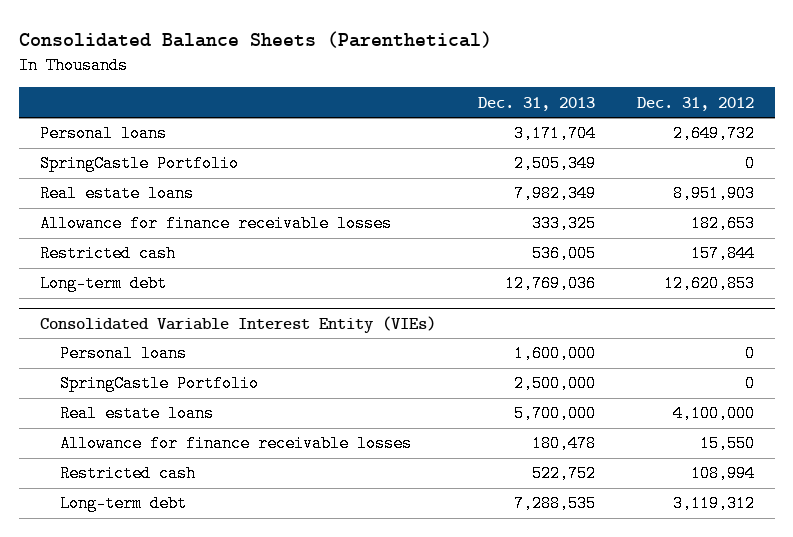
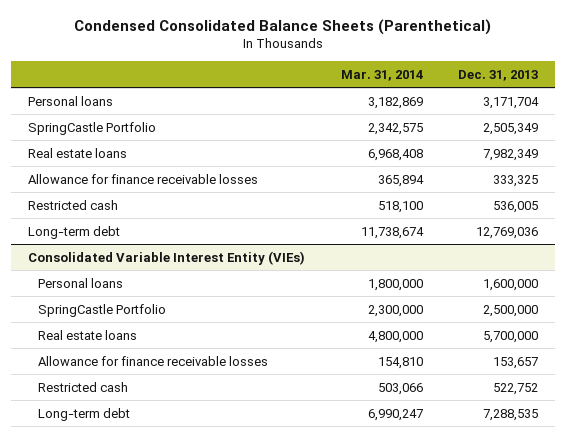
[18,30,492,48] Consolidated Balance Sheets (Parenthetical) -> [74,18,492,35] Condensed Consolidated Balance Sheets (Parenthetical)
[636,96,754,111] Dec. 31, 2012 -> none
none -> [340,69,423,81] Mar. 31, 2014
[531,435,596,453] 180,478 -> [492,356,538,369] 153,657

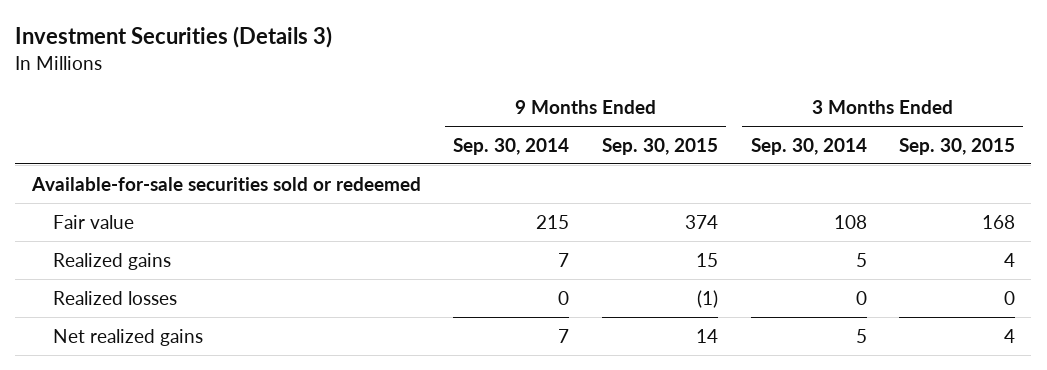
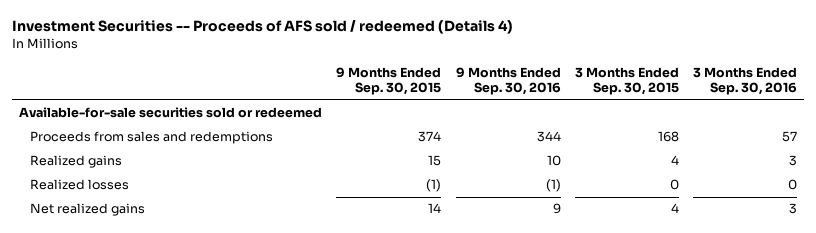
[15,26,333,49] Investment Securities (Details 3) -> [12,20,514,35] Investment Securities -- Proceeds of AFS sold / redeemed (Details 4)
[453,137,570,155] Sep. 30, 2014 -> none
[750,137,867,155] Sep. 30, 2014 -> none
none -> [455,66,561,96] 9 Months Ended Sep. 30, 2016
none -> [692,66,797,96] 3 Months Ended Sep. 30, 2016
[53,214,135,229] Fair value -> [29,131,273,145] Proceeds from sales and redemptions

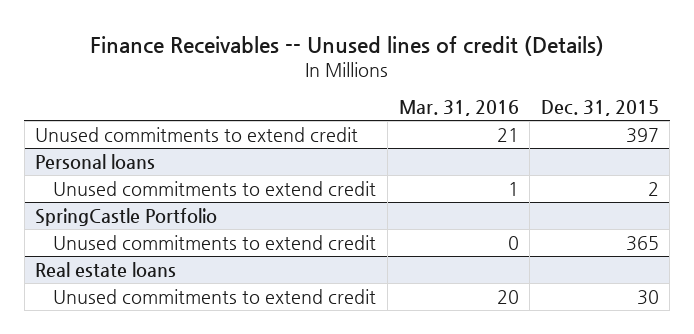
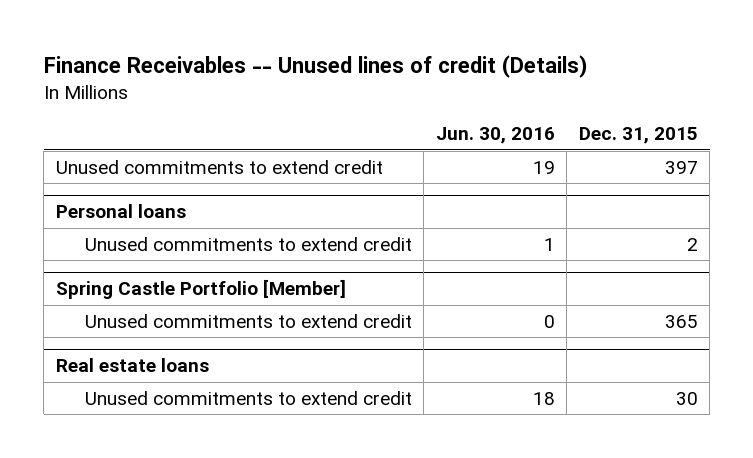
[398,100,519,117] Mar. 31, 2016 -> none
none -> [435,127,555,145] Jun. 30, 2016
[35,207,218,226] SpringCastle Portfolio -> [55,279,346,300] Spring Castle Portfolio [Member]

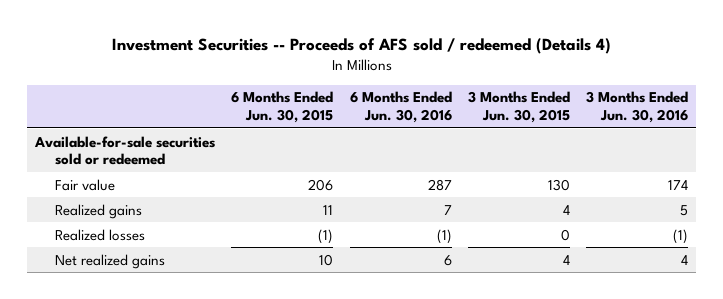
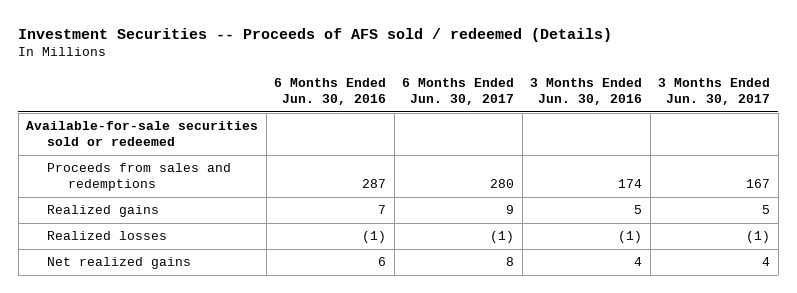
[111,37,611,54] Investment Securities -- Proceeds of AFS sold / redeemed (Details 4) -> [18,27,613,42] Investment Securities -- Proceeds of AFS sold / redeemed (Details)
[231,91,334,124] 6 Months Ended Jun. 30, 2015 -> none
[467,91,570,124] 3 Months Ended Jun. 30, 2015 -> none
none -> [402,77,515,105] 6 Months Ended Jun. 30, 2017
none -> [658,77,771,105] 3 Months Ended Jun. 30, 2017
[54,178,115,191] Fair value -> [47,163,232,192] Proceeds from sales and redemptions

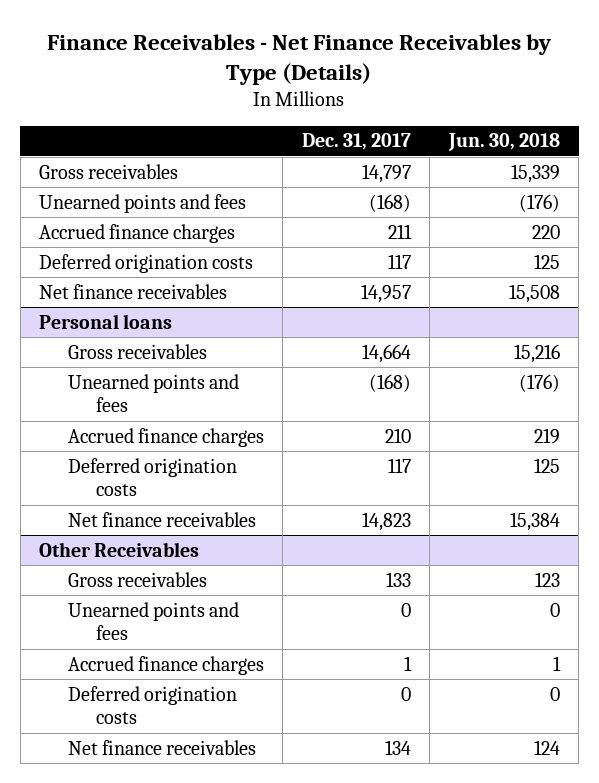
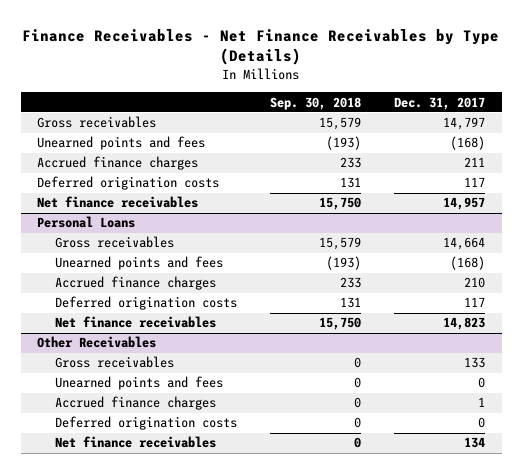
[447,133,560,152] Jun. 30, 2018 -> none
none -> [270,96,362,110] Sep. 30, 2018
[39,313,173,329] Personal loans -> [37,216,136,229] Personal Loans

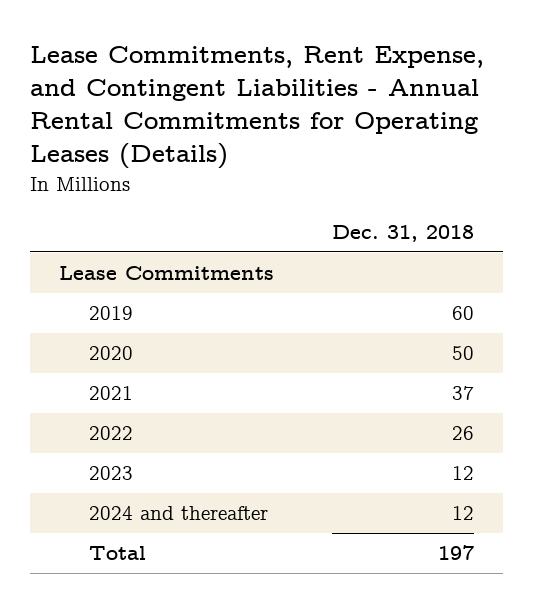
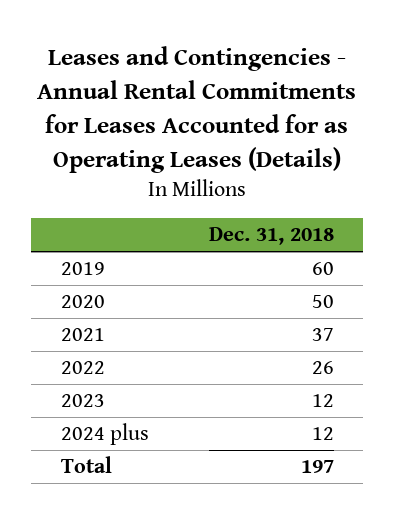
[30,46,485,170] Lease Commitments, Rent Expense, and Contingent Liabilities - Annual Rental Commitments for Operating Leases (Details) -> [37,46,357,173] Leases and Contingencies - Annual Rental Commitments for Leases Accounted for as Operating Leases (Details)
[59,266,275,281] Lease Commitments -> none
[89,506,269,521] 2024 and thereafter -> [61,423,150,446] 2024 plus

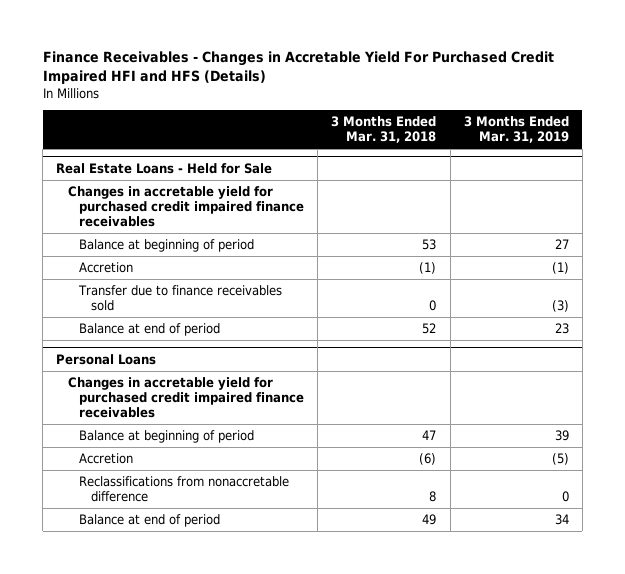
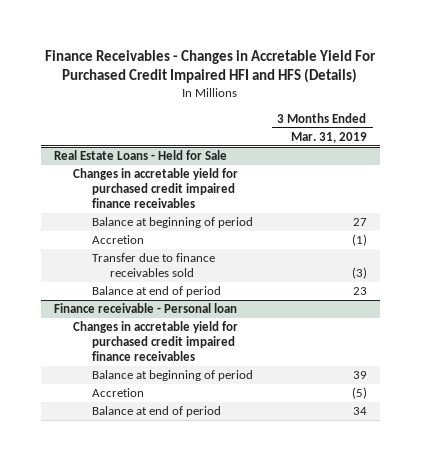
[331,116,437,143] 3 Months Ended Mar. 31, 2018 -> none
[56,353,157,365] Personal Loans -> [53,303,237,314] Finance receivable - Personal loan
[79,476,290,502] Reclassifications from nonaccretable difference -> none

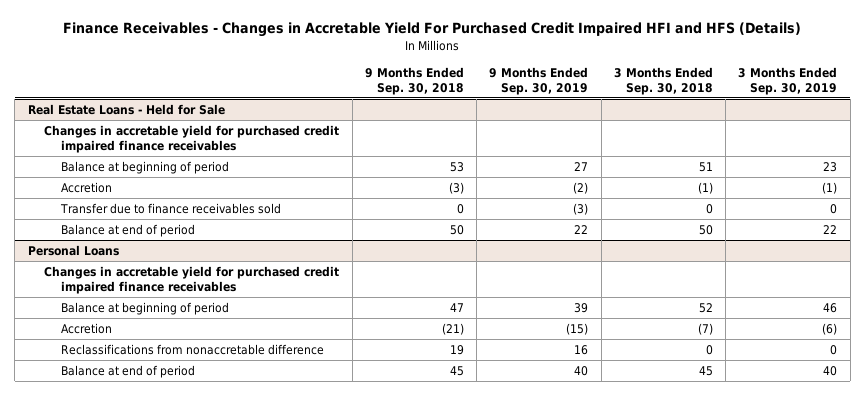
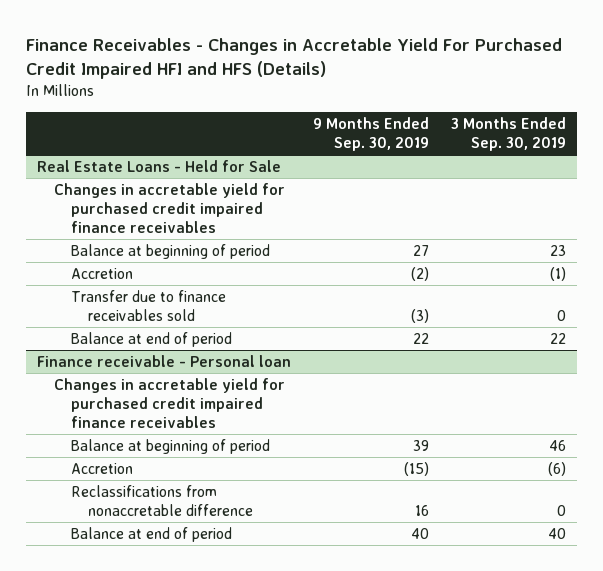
[364,66,464,95] 9 Months Ended Sep. 30, 2018 -> none
[613,66,713,95] 3 Months Ended Sep. 30, 2018 -> none
[27,244,119,256] Personal Loans -> [37,354,292,367] Finance receivable - Personal loan

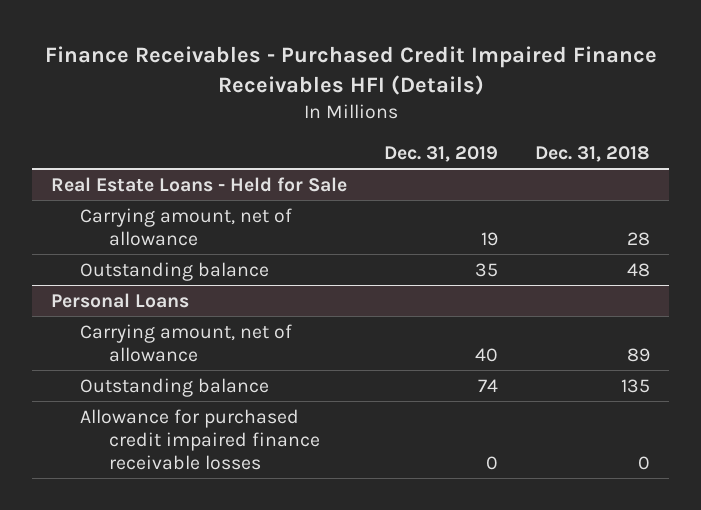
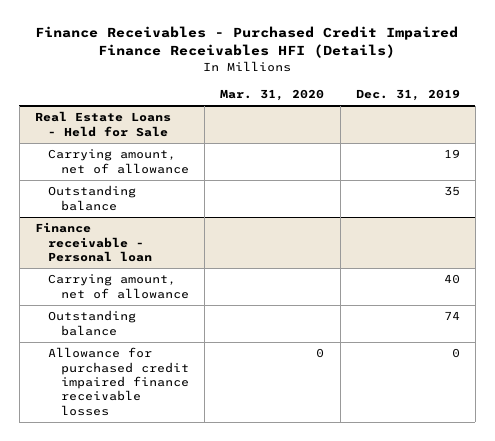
[535,145,651,162] Dec. 31, 2018 -> none
none -> [220,88,325,101] Mar. 31, 2020
[50,292,189,308] Personal Loans -> [35,222,153,263] Finance receivable - Personal loan

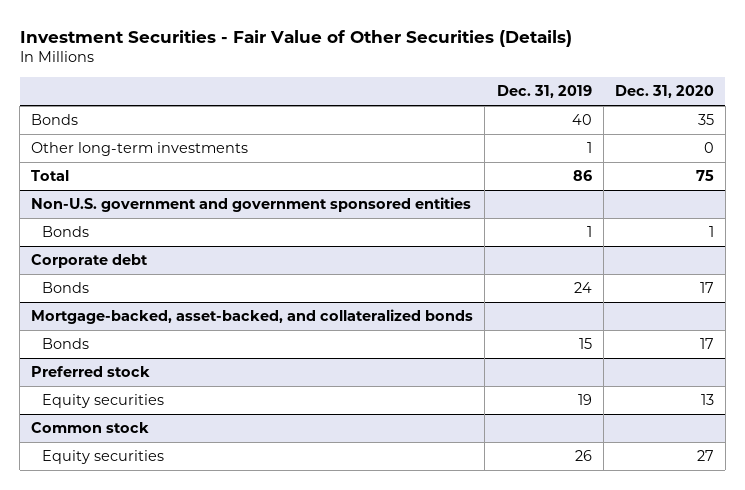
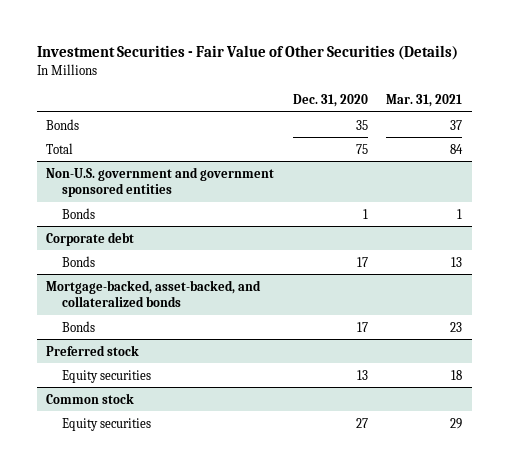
[496,85,592,99] Dec. 31, 2019 -> none
none -> [386,94,463,108] Mar. 31, 2021
[31,142,249,157] Other long-term investments -> none

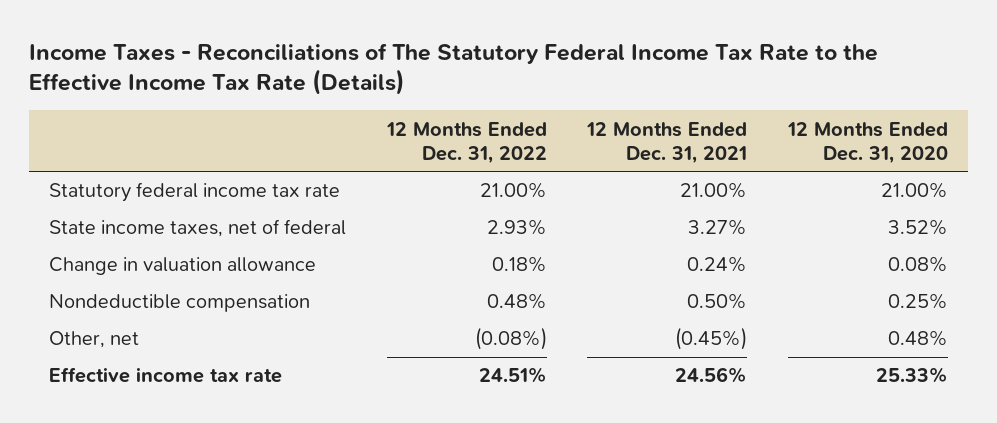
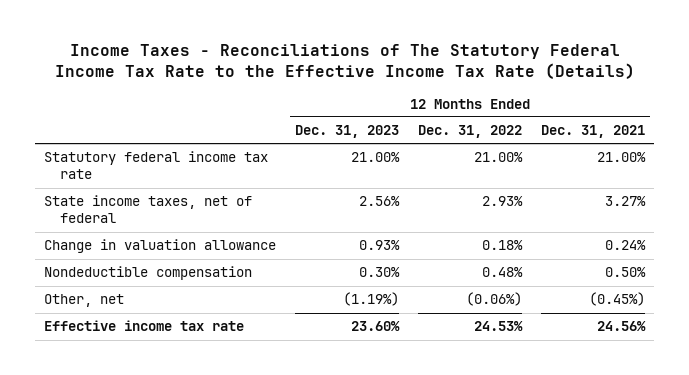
[786,121,948,164] 12 Months Ended Dec. 31, 2020 -> none
none -> [295,125,400,139] Dec. 31, 2023
[474,327,547,351] (0.08%) -> [466,292,523,307] (0.06%)
[478,367,547,384] 24.51% -> [474,321,524,332] 24.53%

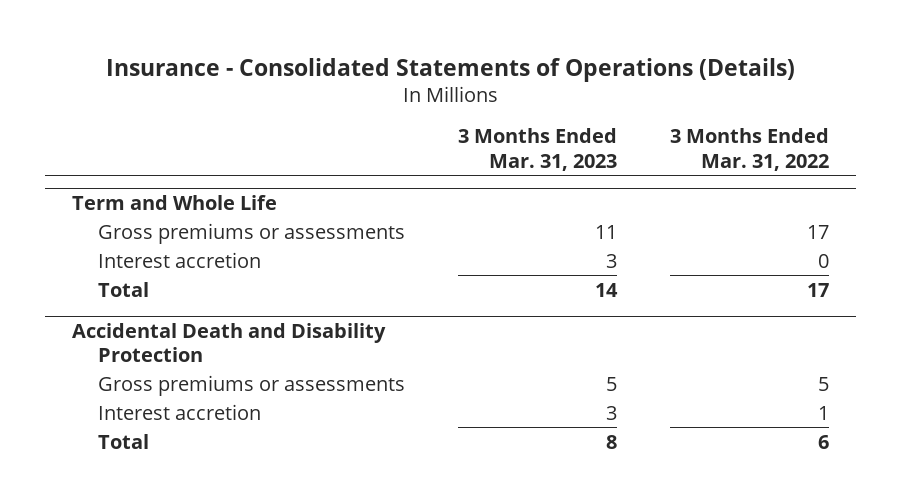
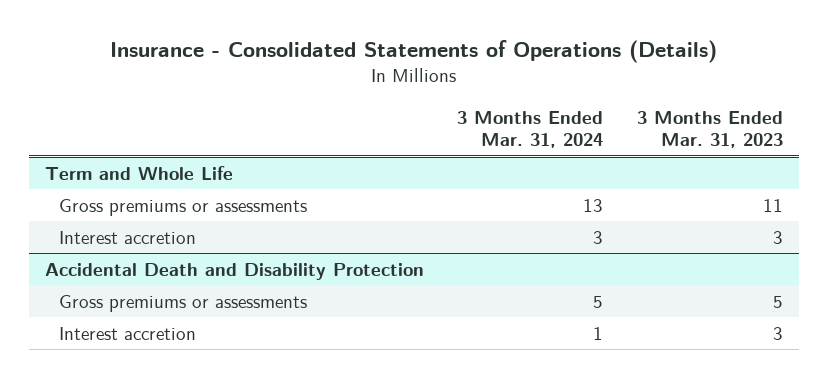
[670,128,830,171] 3 Months Ended Mar. 31, 2022 -> none
none -> [457,110,604,149] 3 Months Ended Mar. 31, 2024
[98,281,150,297] Total -> none
[98,433,150,449] Total -> none

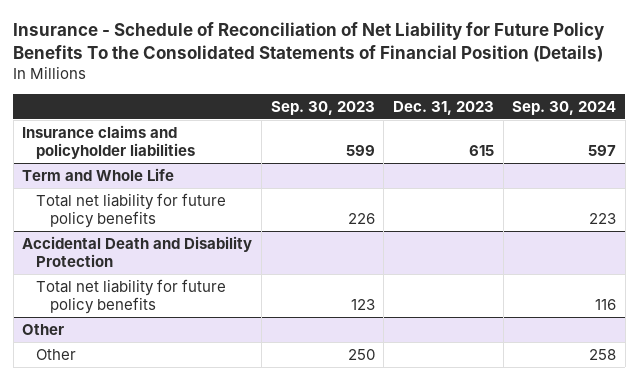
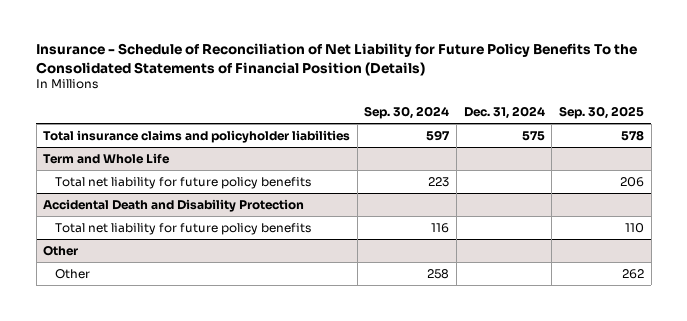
[270,100,375,115] Sep. 30, 2023 -> none
[392,100,494,115] Dec. 31, 2023 -> none
none -> [463,106,545,120] Dec. 31, 2024
none -> [559,106,645,120] Sep. 30, 2025
[22,124,196,160] Insurance claims and policyholder liabilities -> [43,129,351,143] Total insurance claims and policyholder liabilities

